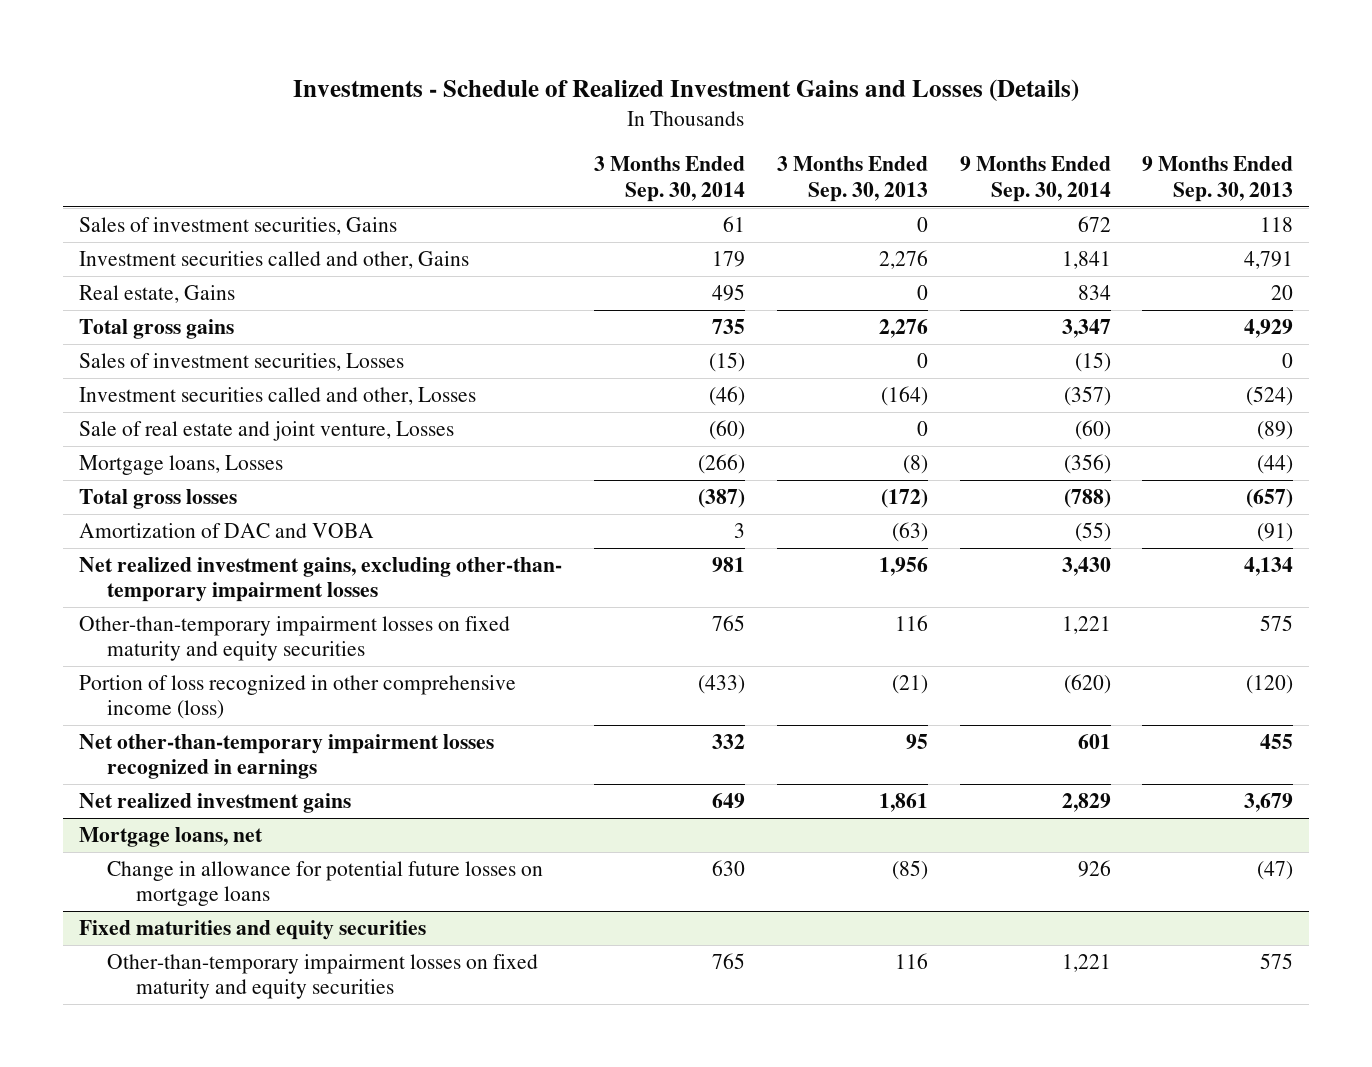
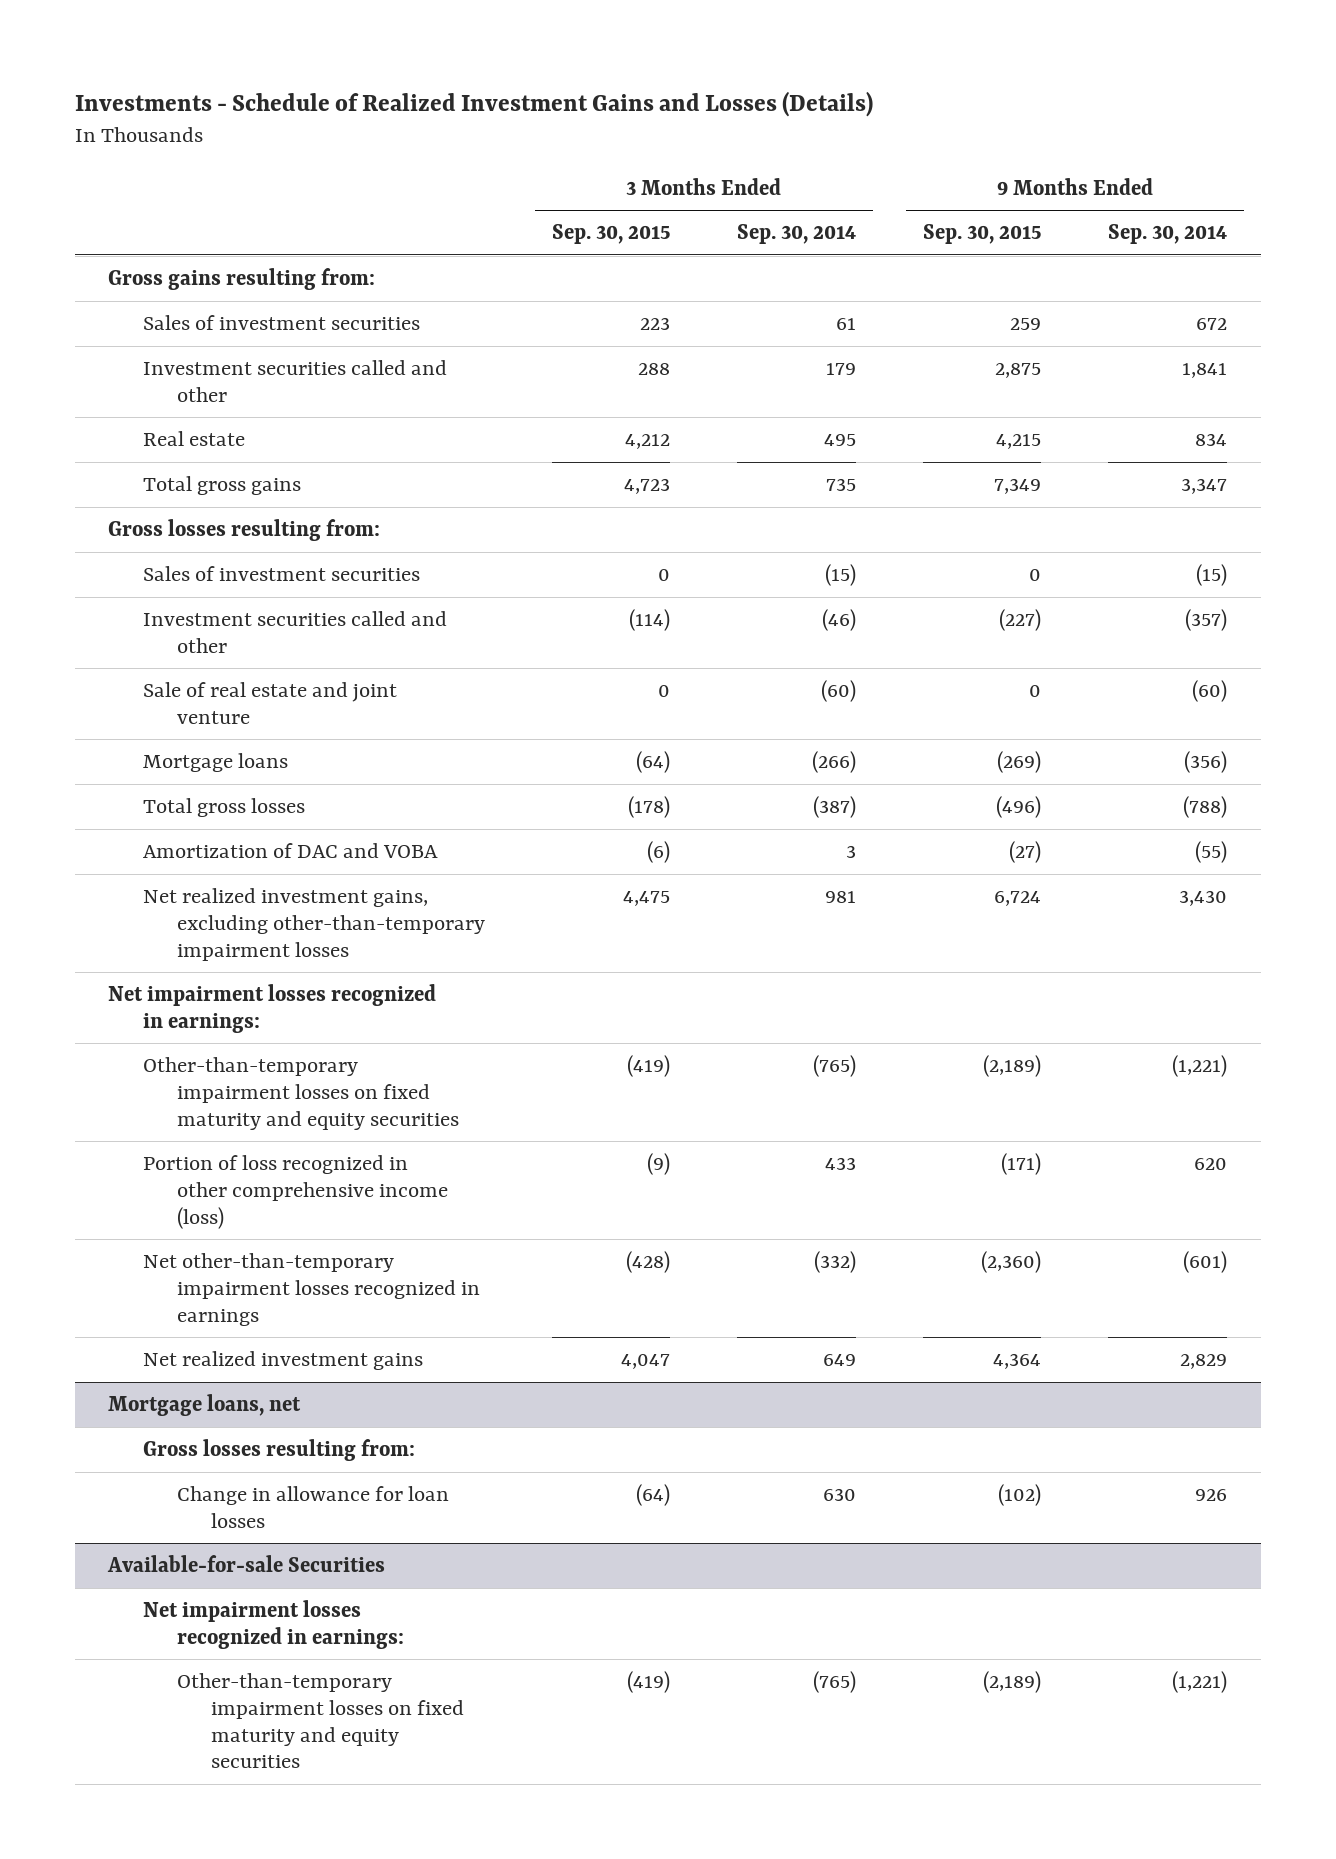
[776,156,928,202] 3 Months Ended Sep. 30, 2013 -> none
[1142,156,1294,202] 9 Months Ended Sep. 30, 2013 -> none
none -> [551,224,670,245] Sep. 30, 2015
none -> [923,224,1042,245] Sep. 30, 2015
none -> [108,267,376,290] Gross gains resulting from:
[78,217,397,236] Sales of investment securities, Gains -> [142,314,420,330] Sales of investment securities
[78,251,469,270] Investment securities called and other, Gains -> [142,359,447,402] Investment securities called and other
[78,285,235,304] Real estate, Gains -> [142,430,245,446] Real estate
none -> [108,518,381,541] Gross losses resulting from:
[78,353,404,372] Sales of investment securities, Losses -> [142,565,420,581] Sales of investment securities
[78,387,476,406] Investment securities called and other, Losses -> [142,610,447,653] Investment securities called and other
[78,421,454,442] Sale of real estate and joint venture, Losses -> [142,681,397,724] Sale of real estate and joint venture
[78,455,283,476] Mortgage loans, Losses -> [142,752,288,772] Mortgage loans
[78,557,562,603] Net realized investment gains, excluding other-than- temporary impairment losses -> [142,887,485,961] Net realized investment gains, excluding other-than-temporary impairment losses
none -> [108,983,437,1033] Net impairment losses recognized in earnings:
[711,615,745,632] 765 -> [813,1054,857,1077] (765)
[1061,616,1111,635] 1,221 -> [1172,1054,1228,1077] (1,221)
[697,675,745,695] (433) -> [825,1156,857,1170] 433
[1063,674,1111,695] (620) -> [1194,1157,1228,1170] 620
[711,734,745,750] 332 -> [814,1250,857,1273] (332)
[1077,734,1111,750] 601 -> [1183,1250,1228,1273] (601)
[78,920,426,941] Fixed maturities and equity securities -> none
none -> [142,1438,415,1461] Gross losses resulting from:
[107,861,544,907] Change in allowance for potential future losses on mortgage loans -> [176,1485,449,1528] Change in allowance for loan losses
none -> [107,1554,386,1572] Available-for-sale Securities
none -> [142,1599,404,1649] Net impairment losses recognized in earnings:
[711,953,745,970] 765 -> [813,1670,857,1693] (765)
[1061,954,1111,973] 1,221 -> [1172,1670,1228,1693] (1,221)

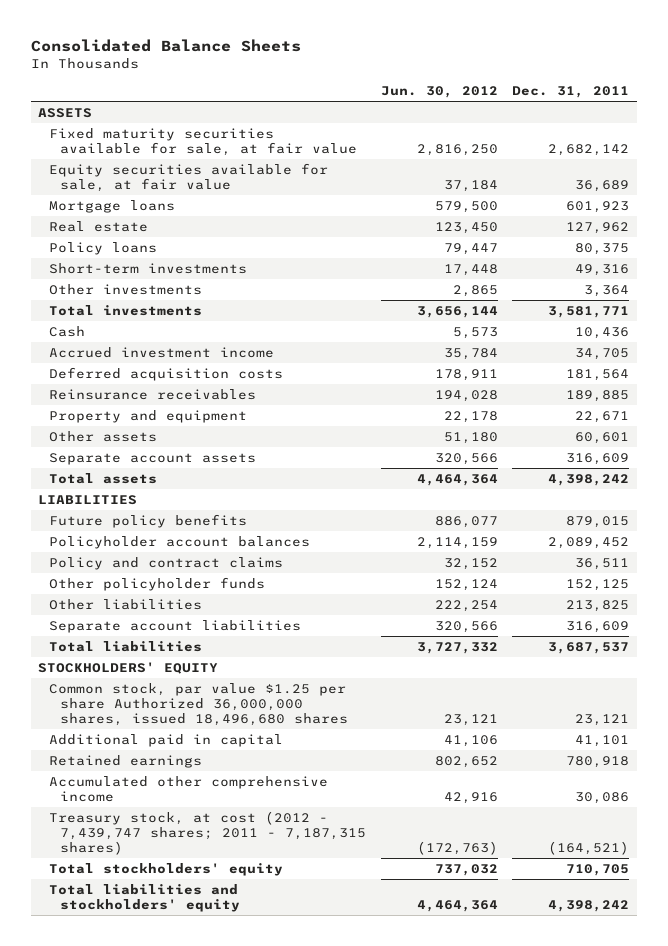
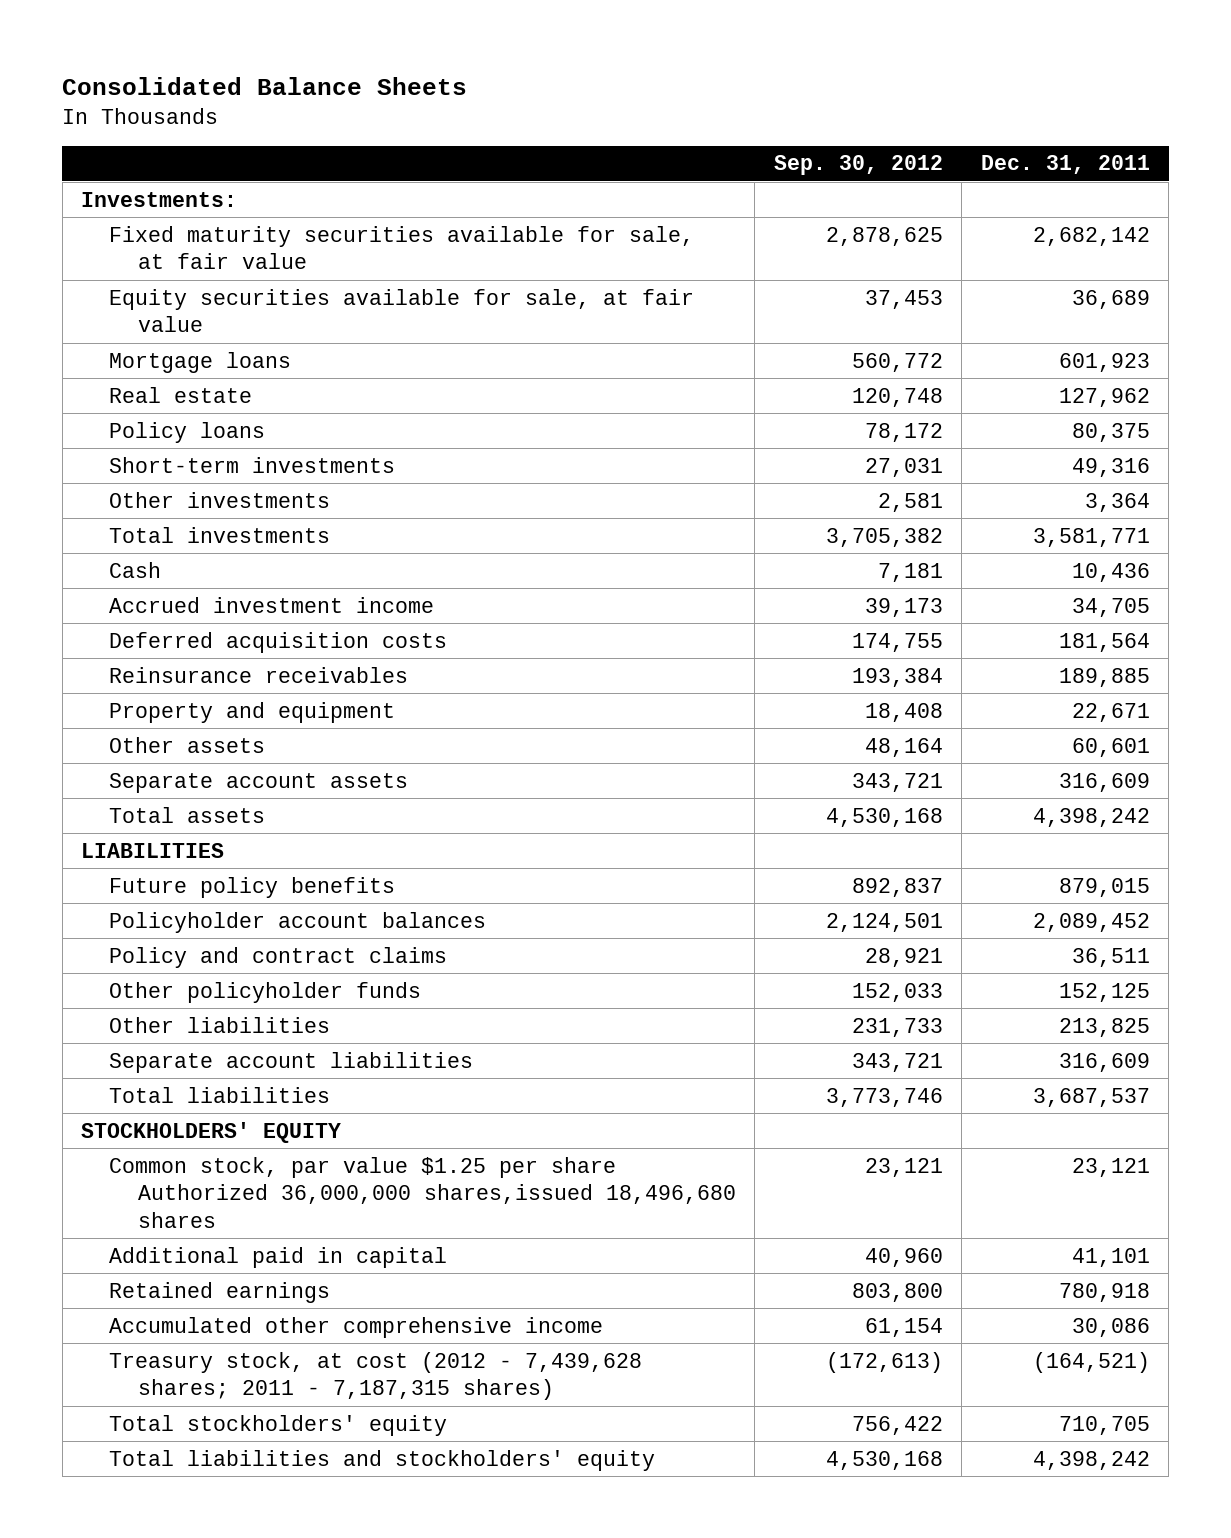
[380,86,498,99] Jun. 30, 2012 -> none
none -> [773,155,943,176] Sep. 30, 2012
[38,107,93,118] ASSETS -> none
none -> [81,191,238,207] Investments:
[49,682,349,726] Common stock, par value $1.25 per share Authorized 36,000,000 shares, issued 18,496,680 shares -> [109,1156,736,1228] Common stock, par value $1.25 per share Authorized 36,000,000 shares,issued 18,496,680 shares
[49,810,367,855] Treasury stock, at cost (2012 - 7,439,747 shares; 2011 - 7,187,315 shares) -> [109,1351,643,1401] Treasury stock, at cost (2012 - 7,439,628 shares; 2011 - 7,187,315 shares)

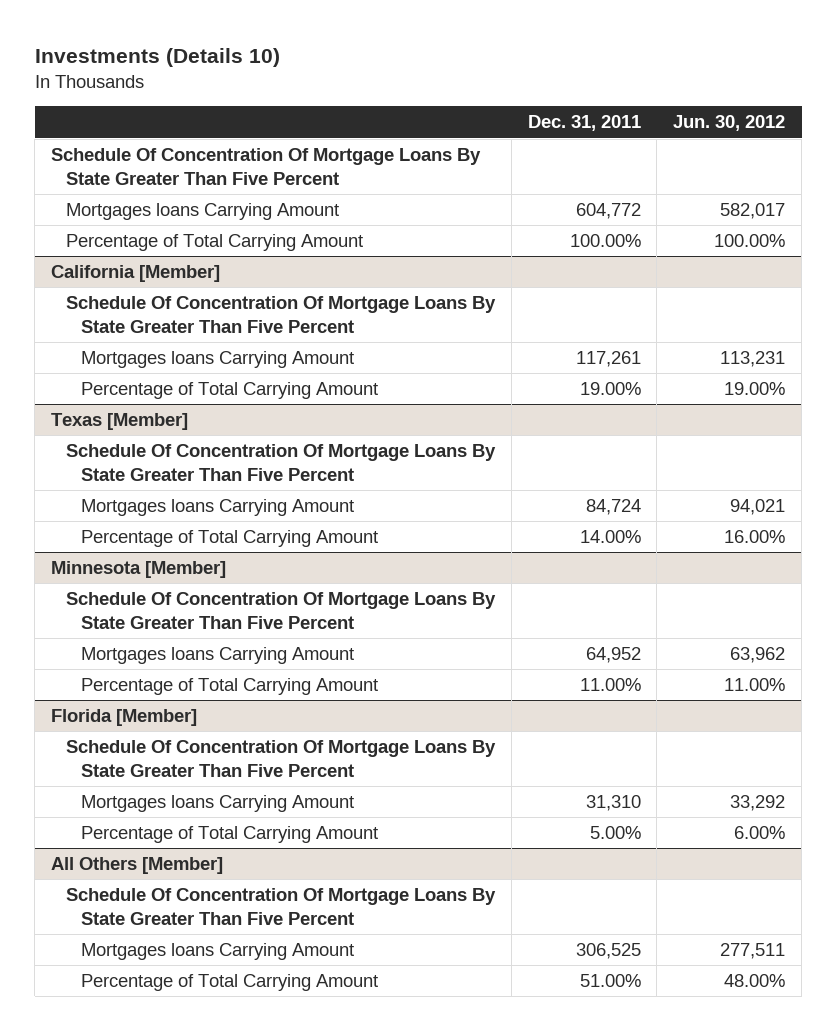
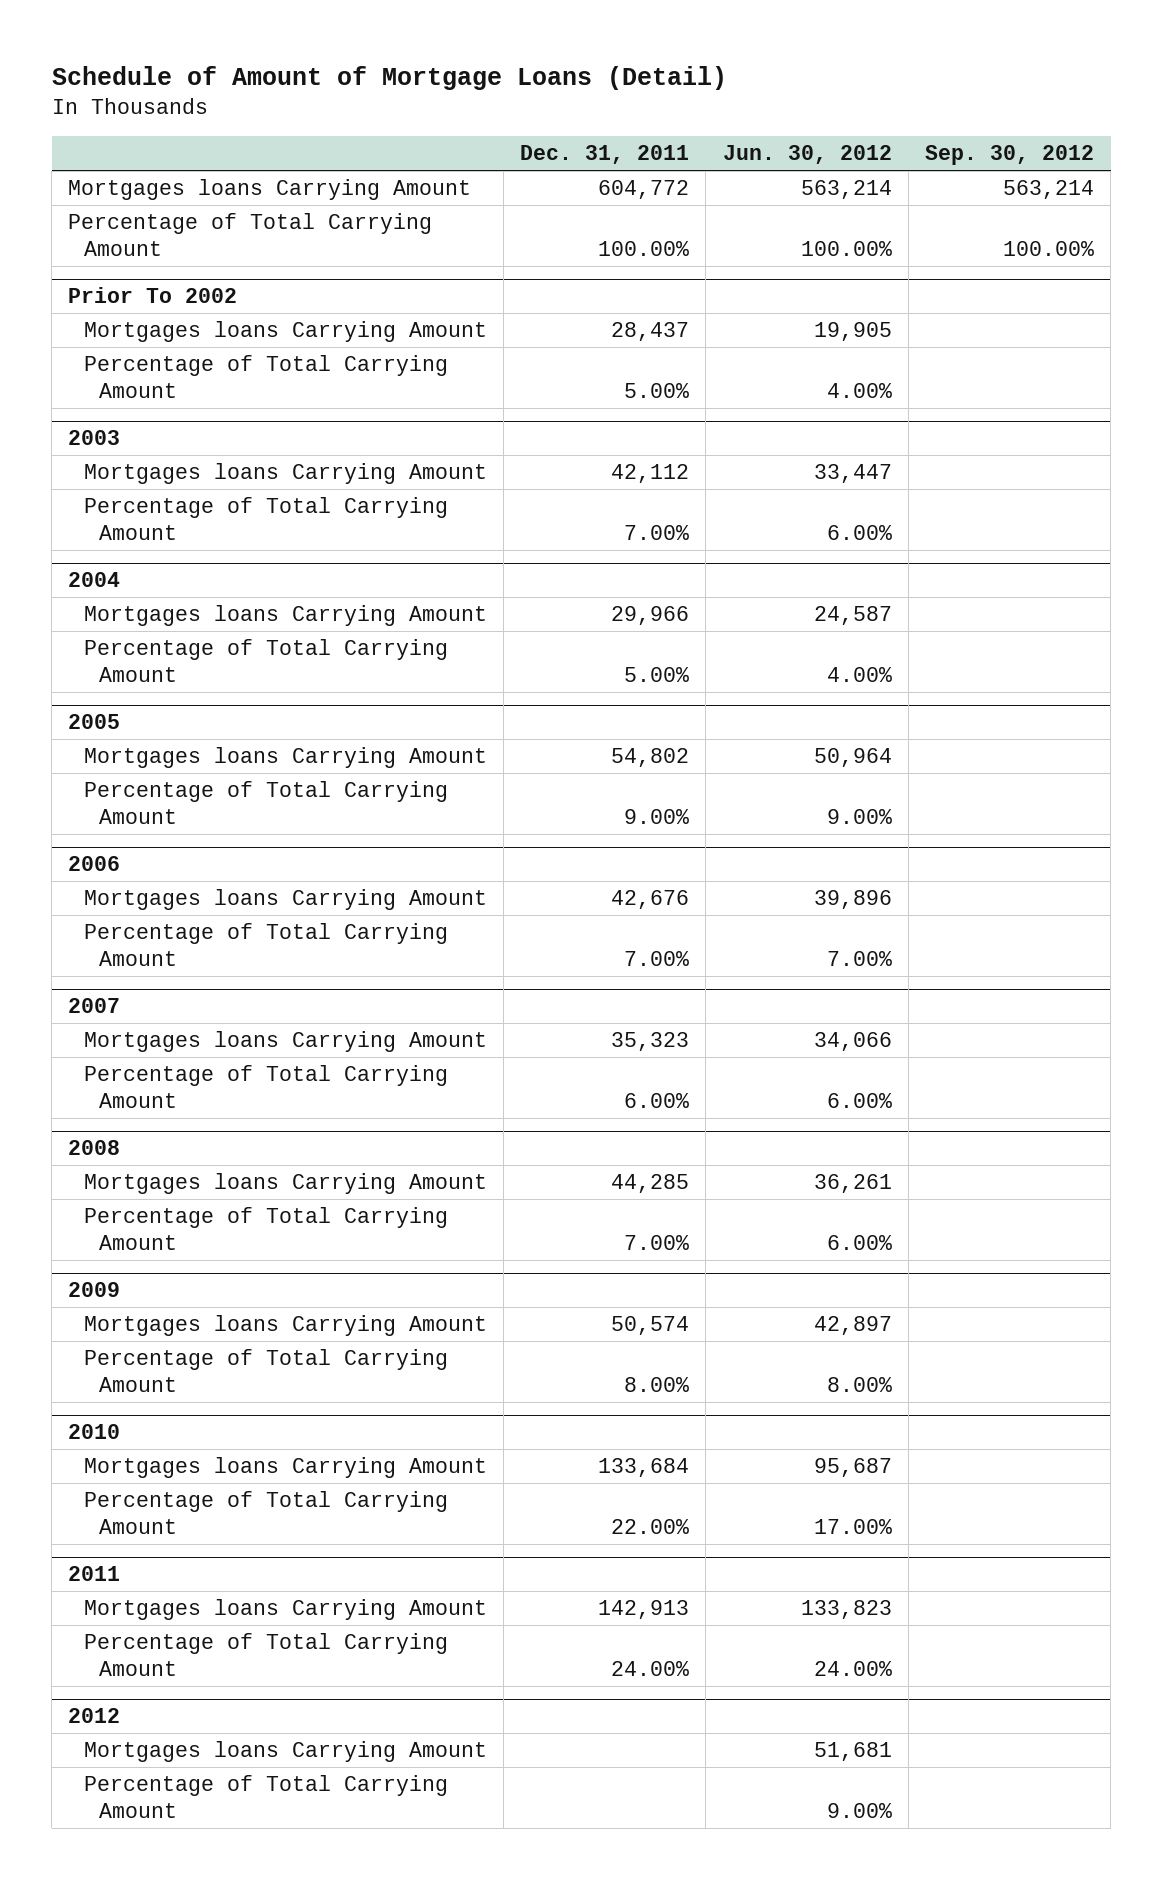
[34,48,280,68] Investments (Details 10) -> [51,66,727,91] Schedule of Amount of Mortgage Loans (Detail)
none -> [924,145,1094,166] Sep. 30, 2012
[51,147,482,185] Schedule Of Concentration Of Mortgage Loans By State Greater Than Five Percent -> none
[720,202,786,219] 582,017 -> [800,180,892,200] 563,214
[51,264,221,282] California [Member] -> none
[66,295,497,333] Schedule Of Concentration Of Mortgage Loans By State Greater Than Five Percent -> none
[51,412,189,430] Texas [Member] -> none
[66,443,497,481] Schedule Of Concentration Of Mortgage Loans By State Greater Than Five Percent -> none
[51,560,227,578] Minnesota [Member] -> none
[66,591,497,629] Schedule Of Concentration Of Mortgage Loans By State Greater Than Five Percent -> none
[51,708,198,726] Florida [Member] -> none
[66,739,497,777] Schedule Of Concentration Of Mortgage Loans By State Greater Than Five Percent -> none
[51,856,224,874] All Others [Member] -> none
[66,887,497,925] Schedule Of Concentration Of Mortgage Loans By State Greater Than Five Percent -> none
none -> [68,287,238,304] Prior To 2002
[575,350,641,367] 117,261 -> [611,322,690,342] 28,437
[720,350,786,367] 113,231 -> [813,322,892,342] 19,905
[579,381,641,395] 19.00% -> [624,382,690,398] 5.00%
[724,381,786,395] 19.00% -> [826,382,892,398] 4.00%
none -> [68,430,121,446] 2003
[585,498,641,515] 84,724 -> [611,464,690,484] 42,112
[730,498,786,515] 94,021 -> [813,464,892,484] 33,447
[579,529,641,543] 14.00% -> [624,524,690,540] 7.00%
[724,529,786,543] 16.00% -> [826,524,892,540] 6.00%
none -> [68,572,121,588] 2004
[585,646,641,663] 64,952 -> [611,606,690,626] 29,966
[730,646,786,663] 63,962 -> [813,606,892,626] 24,587
[579,677,641,691] 11.00% -> [624,666,690,682] 5.00%
[724,677,786,691] 11.00% -> [826,666,892,682] 4.00%
none -> [68,714,121,730] 2005
[585,794,641,811] 31,310 -> [611,748,690,768] 54,802
[730,794,786,811] 33,292 -> [813,748,892,768] 50,964
[589,825,641,839] 5.00% -> [624,808,690,824] 9.00%
[734,825,786,839] 6.00% -> [826,808,892,824] 9.00%
none -> [68,856,121,872] 2006
[575,942,641,959] 306,525 -> [611,890,690,910] 42,676
[720,942,786,959] 277,511 -> [813,890,892,910] 39,896
[579,973,641,987] 51.00% -> [624,950,690,966] 7.00%
[724,973,786,987] 48.00% -> [826,950,892,966] 7.00%
none -> [68,998,121,1014] 2007
none -> [83,1031,487,1053] Mortgages loans Carrying Amount
none -> [83,1065,448,1108] Percentage of Total Carrying Amount
none -> [68,1140,121,1156] 2008
none -> [83,1173,487,1195] Mortgages loans Carrying Amount
none -> [83,1207,448,1250] Percentage of Total Carrying Amount
none -> [68,1282,121,1298] 2009
none -> [83,1315,487,1337] Mortgages loans Carrying Amount
none -> [83,1349,448,1392] Percentage of Total Carrying Amount
none -> [68,1424,121,1440] 2010
none -> [83,1457,487,1479] Mortgages loans Carrying Amount
none -> [83,1491,448,1534] Percentage of Total Carrying Amount
none -> [68,1566,121,1582] 2011
none -> [83,1599,487,1621] Mortgages loans Carrying Amount
none -> [83,1633,448,1676] Percentage of Total Carrying Amount
none -> [68,1708,121,1724] 2012
none -> [83,1741,487,1763] Mortgages loans Carrying Amount
none -> [83,1775,448,1818] Percentage of Total Carrying Amount

